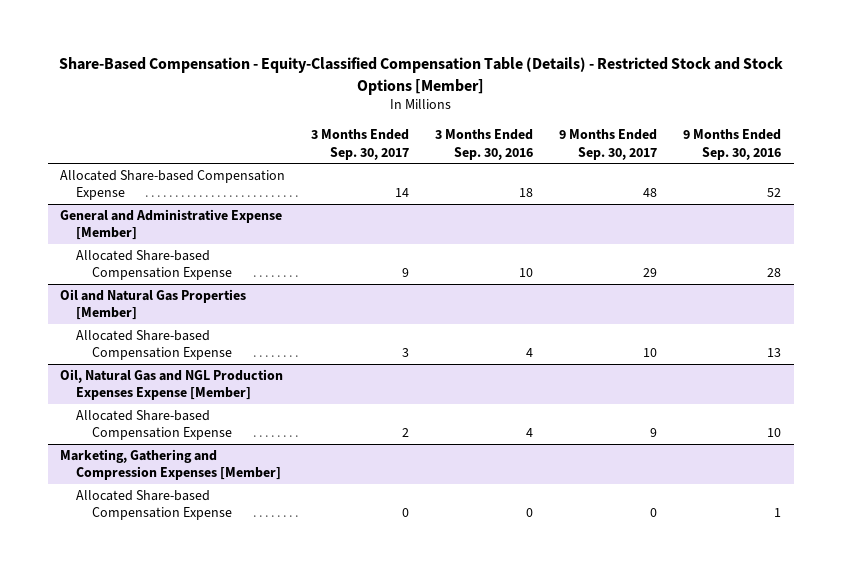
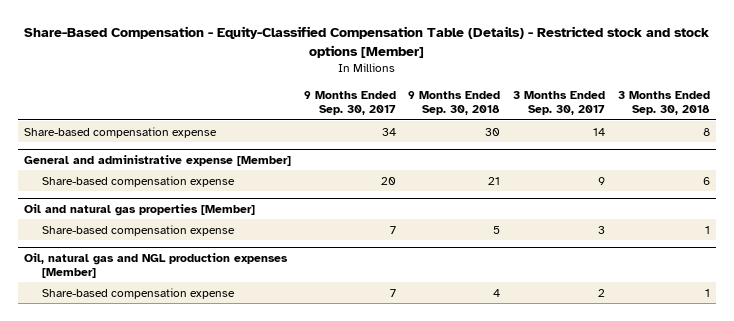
[58,57,783,95] Share-Based Compensation - Equity-Classified Compensation Table (Details) - Restricted Stock and Stock Options [Member] -> [23,25,709,58] Share-Based Compensation - Equity-Classified Compensation Table (Details) - Restricted stock and stock options [Member]
[435,128,534,160] 3 Months Ended Sep. 30, 2016 -> none
[682,128,781,160] 9 Months Ended Sep. 30, 2016 -> none
none -> [408,91,501,116] 9 Months Ended Sep. 30, 2018
none -> [618,91,711,116] 3 Months Ended Sep. 30, 2018
[60,448,282,481] Marketing, Gathering and Compression Expenses [Member] -> none
[76,489,233,521] Allocated Share-based Compensation Expense -> none
[60,169,286,201] Allocated Share-based Compensation Expense -> [23,126,217,138] Share-based compensation expense
[642,188,657,198] 48 -> [381,127,396,136] 34
[60,208,283,241] General and Administrative Expense [Member] -> [23,154,291,166] General and administrative expense [Member]
[76,249,233,281] Allocated Share-based Compensation Expense -> [41,175,235,187] Share-based compensation expense
[642,268,657,278] 29 -> [380,176,396,185] 20
[60,288,247,321] Oil and Natural Gas Properties [Member] -> [23,203,255,216] Oil and natural gas properties [Member]
[76,329,233,361] Allocated Share-based Compensation Expense -> [41,224,235,236] Share-based compensation expense
[642,348,657,358] 10 -> [389,225,396,234] 7
[60,368,284,401] Oil, Natural Gas and NGL Production Expenses Expense [Member] -> [23,252,288,279] Oil, natural gas and NGL production expenses [Member]
[76,409,233,441] Allocated Share-based Compensation Expense -> [41,287,235,299] Share-based compensation expense
[649,428,657,438] 9 -> [389,288,396,297] 7

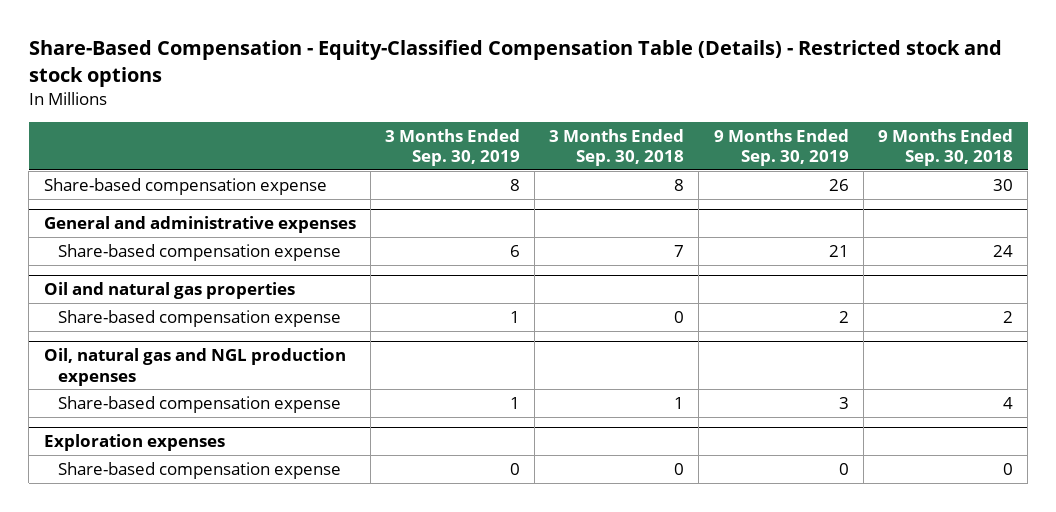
[23,25,709,58] Share-Based Compensation - Equity-Classified Compensation Table (Details) - Restricted stock and stock options [Member] -> [28,40,1002,87] Share-Based Compensation - Equity-Classified Compensation Table (Details) - Restricted stock and stock options
[303,91,396,116] 9 Months Ended Sep. 30, 2017 -> none
[513,91,606,116] 3 Months Ended Sep. 30, 2017 -> none
none -> [384,128,520,167] 3 Months Ended Sep. 30, 2019
none -> [713,128,849,167] 9 Months Ended Sep. 30, 2019
[23,154,291,166] General and administrative expense [Member] -> [43,216,356,234] General and administrative expenses
[488,176,501,185] 21 -> [992,244,1013,257] 24
[703,176,711,185] 6 -> [674,244,685,257] 7
[23,203,255,216] Oil and natural gas properties [Member] -> [43,282,295,300] Oil and natural gas properties
[493,225,501,234] 5 -> [1002,310,1013,323] 2
[705,225,711,234] 1 -> [674,310,685,323] 0
[23,252,288,279] Oil, natural gas and NGL production expenses [Member] -> [43,348,346,386] Oil, natural gas and NGL production expenses
none -> [43,434,225,452] Exploration expenses
none -> [58,461,342,479] Share-based compensation expense

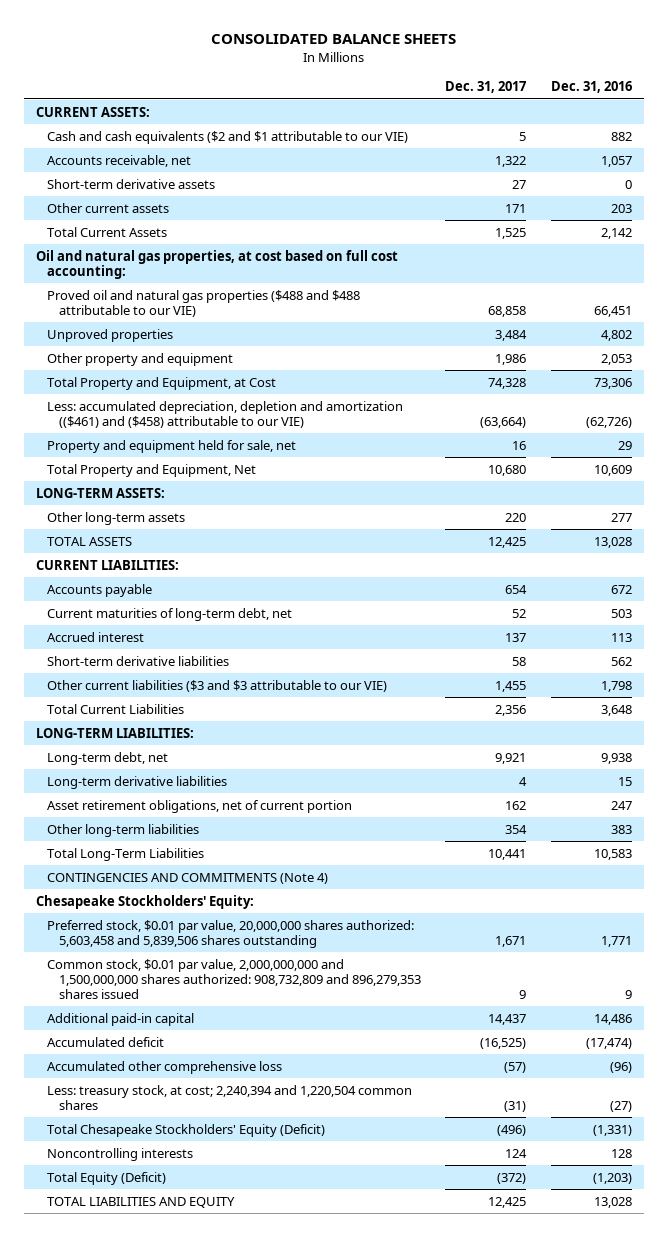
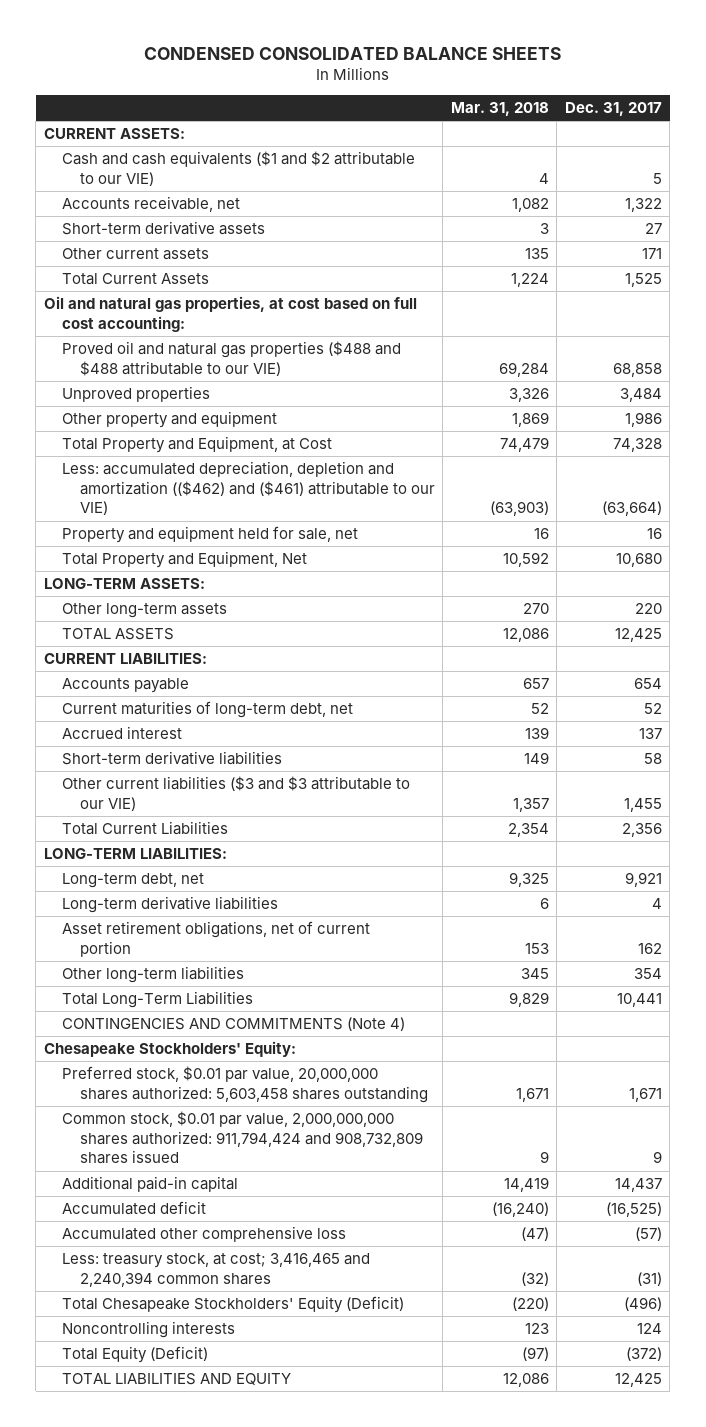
[210,33,456,44] CONSOLIDATED BALANCE SHEETS -> [143,46,561,60] CONDENSED CONSOLIDATED BALANCE SHEETS
[550,81,632,94] Dec. 31, 2016 -> none
none -> [450,102,549,117] Mar. 31, 2018
[47,130,409,144] Cash and cash equivalents ($2 and $1 attributable to our VIE) -> [61,151,415,186] Cash and cash equivalents ($1 and $2 attributable to our VIE)
[47,400,404,428] Less: accumulated depreciation, depletion and amortization (($461) and ($458) attributable to our VIE) -> [61,461,435,516] Less: accumulated depreciation, depletion and amortization (($462) and ($461) attributable to our VIE)
[47,919,415,948] Preferred stock, $0.01 par value, 20,000,000 shares authorized: 5,603,458 and 5,839,506 shares outstanding -> [61,1066,428,1103] Preferred stock, $0.01 par value, 20,000,000 shares authorized: 5,603,458 shares outstanding
[47,958,421,999] Common stock, $0.01 par value, 2,000,000,000 and 1,500,000,000 shares authorized: 908,732,809 and 896,279,353 shares issued -> [61,1111,423,1165] Common stock, $0.01 par value, 2,000,000,000 shares authorized: 911,794,424 and 908,732,809 shares issued
[47,1084,413,1110] Less: treasury stock, at cost; 2,240,394 and 1,220,504 common shares -> [61,1253,370,1287] Less: treasury stock, at cost; 3,416,465 and 2,240,394 common shares

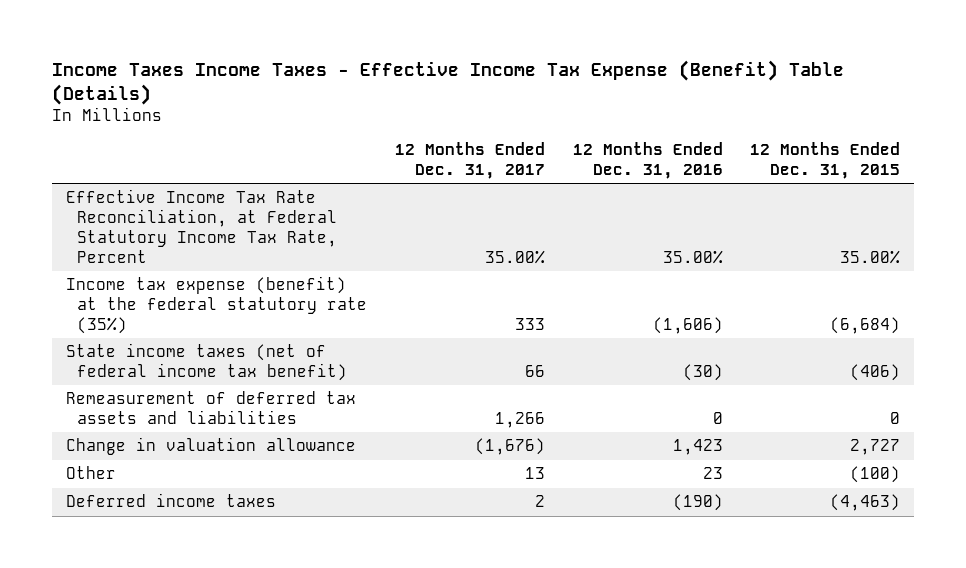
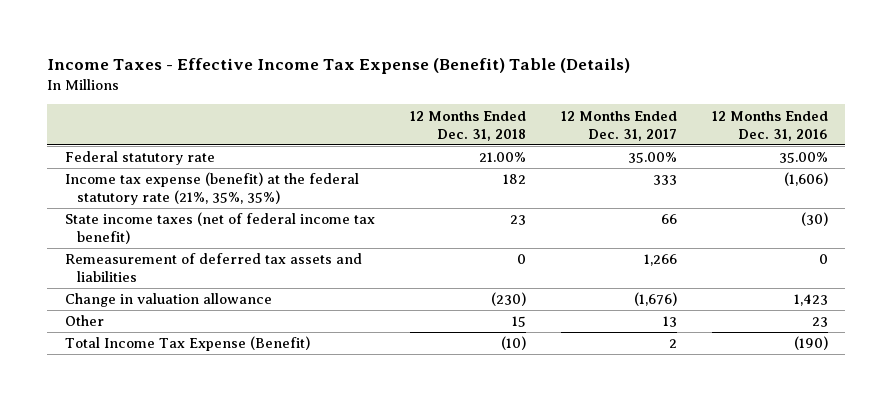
[51,59,844,105] Income Taxes Income Taxes - Effective Income Tax Expense (Benefit) Table (Details) -> [47,58,631,75] Income Taxes - Effective Income Tax Expense (Benefit) Table (Details)
[750,142,901,180] 12 Months Ended Dec. 31, 2015 -> none
none -> [409,110,526,141] 12 Months Ended Dec. 31, 2018
[65,189,338,263] Effective Income Tax Rate Reconciliation, at Federal Statutory Income Tax Rate, Percent -> [64,151,215,166] Federal statutory rate
[65,276,368,334] Income tax expense (benefit) at the federal statutory rate (35%) -> [64,172,359,206] Income tax expense (benefit) at the federal statutory rate (21%, 35%, 35%)
[65,493,276,508] Deferred income taxes -> [64,336,310,352] Total Income Tax Expense (Benefit)

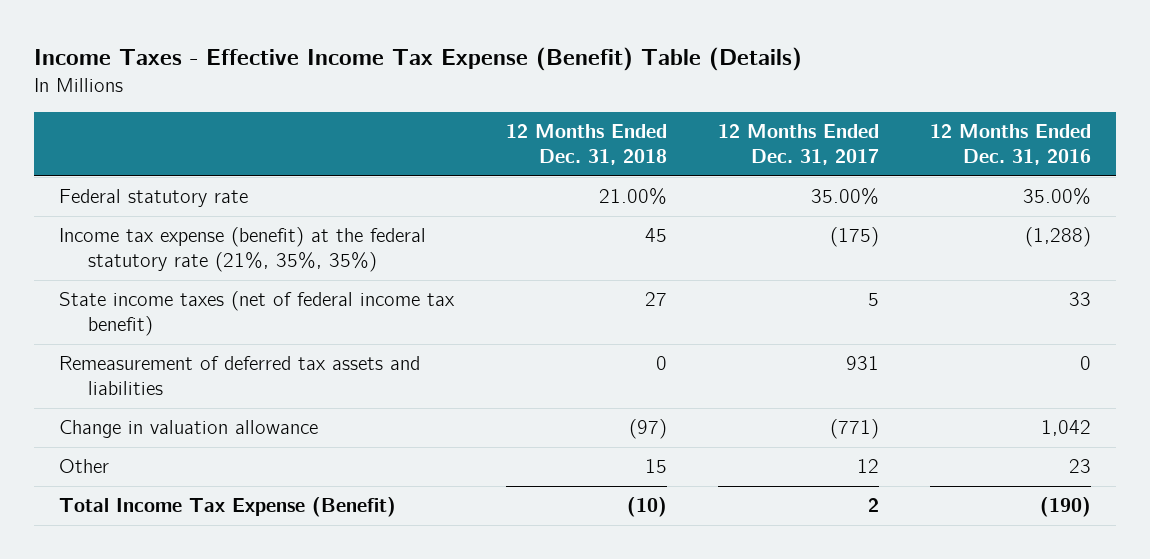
[502,174,526,185] 182 -> [644,228,667,243] 45
[652,175,677,186] 333 -> [829,227,879,248] (175)
[783,172,828,187] (1,606) -> [1024,227,1091,248] (1,288)
[509,215,526,226] 23 -> [644,292,667,307] 27
[660,214,677,225] 66 -> [867,293,879,307] 5
[800,212,828,227] (30) -> [1068,292,1091,307] 33
[643,254,677,267] 1,266 -> [845,356,879,371] 931
[490,292,526,307] (230) -> [628,419,667,440] (97)
[633,292,677,307] (1,676) -> [829,419,879,440] (771)
[793,294,828,307] 1,423 -> [1040,420,1091,437] 1,042
[662,316,677,328] 13 -> [856,459,879,474] 12

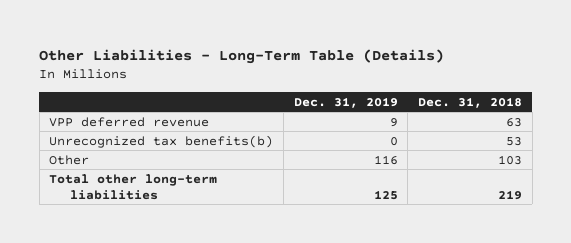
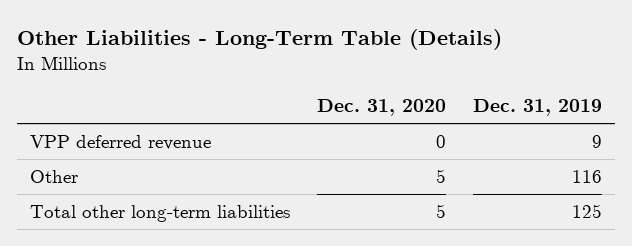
[417,96,522,108] Dec. 31, 2018 -> none
none -> [316,99,446,117] Dec. 31, 2020
[49,134,274,148] Unrecognized tax benefits(b) -> none

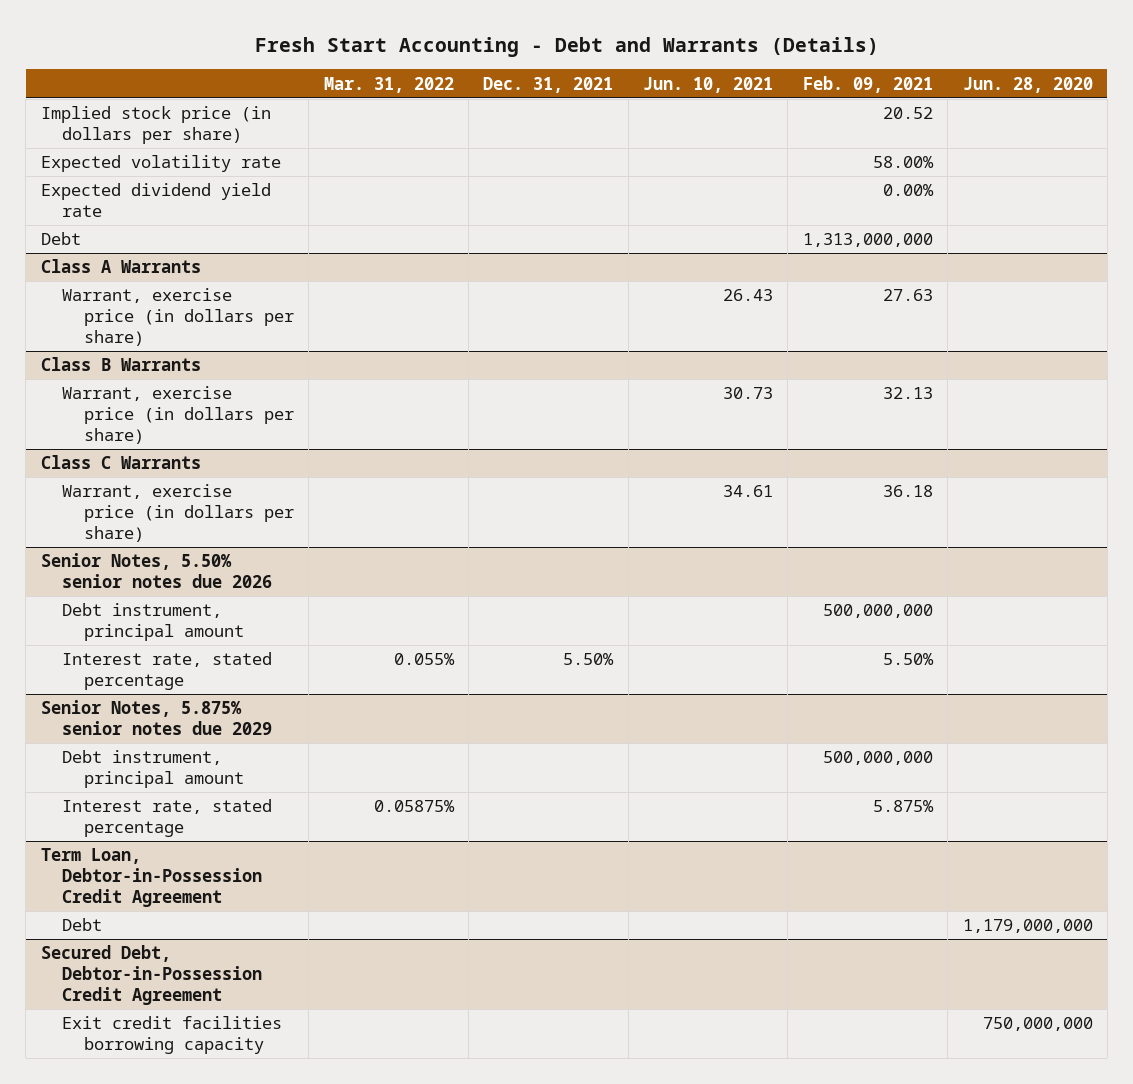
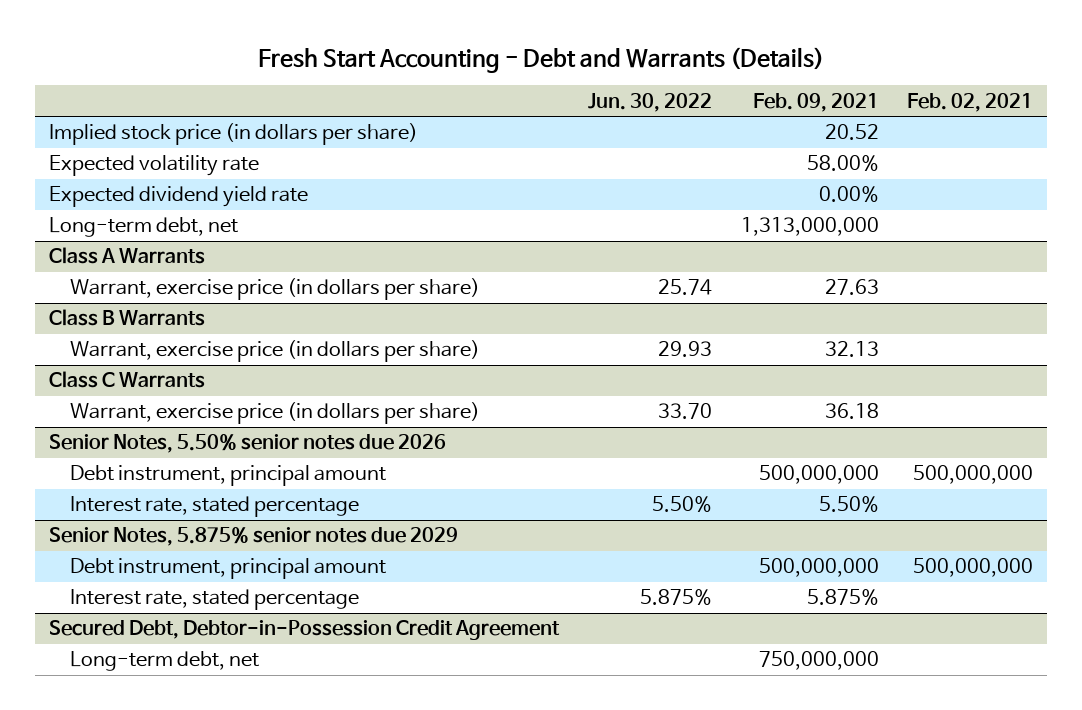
[323,76,454,93] Mar. 31, 2022 -> none
[483,76,614,93] Dec. 31, 2021 -> none
[643,76,774,93] Jun. 10, 2021 -> none
[962,76,1093,93] Jun. 28, 2020 -> none
none -> [587,92,712,112] Jun. 30, 2022
none -> [907,92,1034,112] Feb. 02, 2021
[40,232,81,246] Debt -> [49,217,239,238] Long-term debt, net
[40,848,263,907] Term Loan, Debtor-in-Possession Credit Agreement -> none
[62,918,103,932] Debt -> none
[62,1016,283,1054] Exit credit facilities borrowing capacity -> none
none -> [70,651,260,672] Long-term debt, net

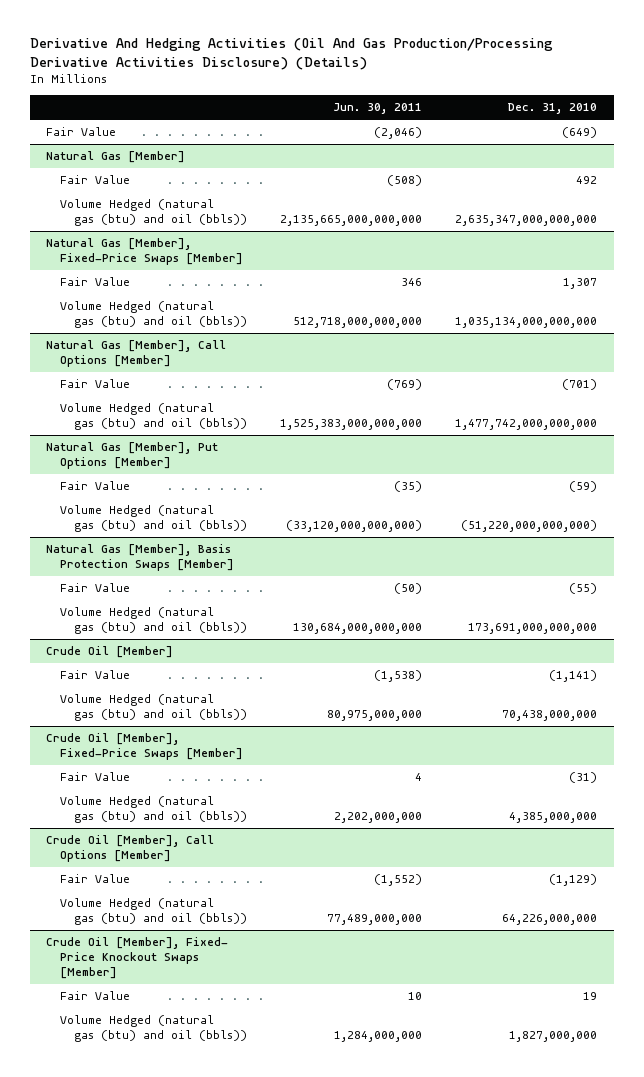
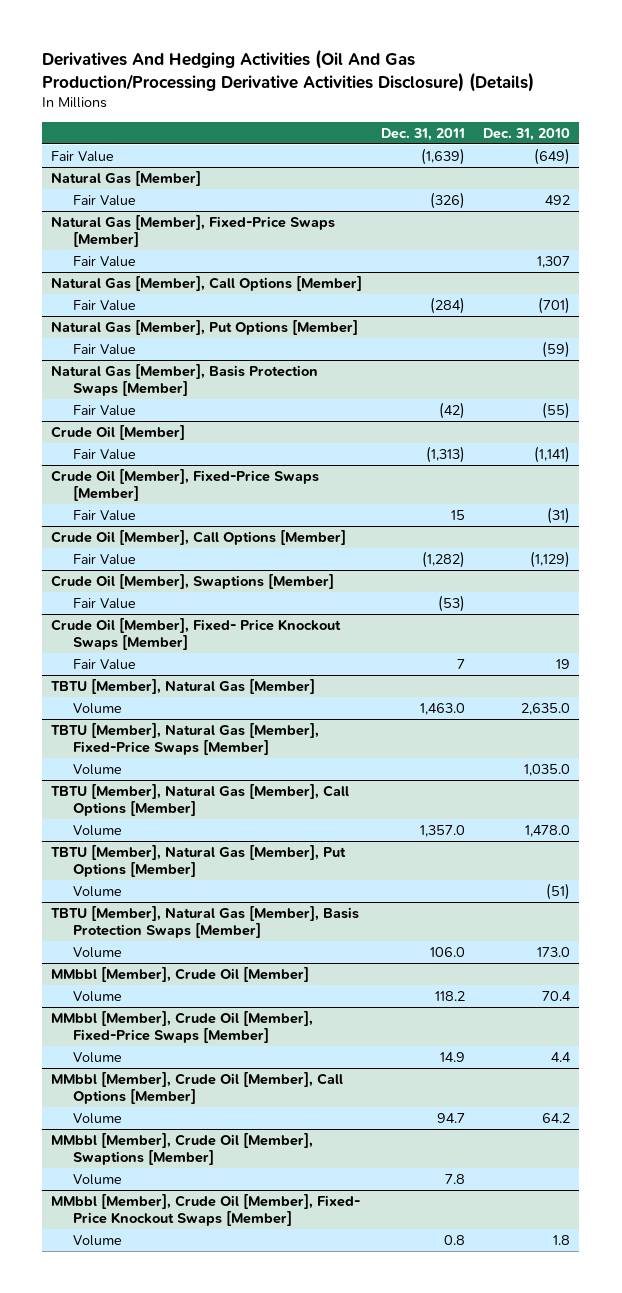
[29,38,553,71] Derivative And Hedging Activities (Oil And Gas Production/Processing Derivative Activities Disclosure) (Details) -> [42,48,535,92] Derivatives And Hedging Activities (Oil And Gas Production/Processing Derivative Activities Disclosure) (Details)
[333,103,423,115] Jun. 30, 2011 -> none
none -> [380,127,465,141] Dec. 31, 2011
[60,199,248,227] Volume Hedged (natural gas (btu) and oil (bbls)) -> none
[60,301,248,329] Volume Hedged (natural gas (btu) and oil (bbls)) -> none
[60,403,248,431] Volume Hedged (natural gas (btu) and oil (bbls)) -> none
[60,505,248,533] Volume Hedged (natural gas (btu) and oil (bbls)) -> none
[60,607,248,635] Volume Hedged (natural gas (btu) and oil (bbls)) -> none
[60,694,248,722] Volume Hedged (natural gas (btu) and oil (bbls)) -> none
[60,796,248,824] Volume Hedged (natural gas (btu) and oil (bbls)) -> none
[60,898,248,926] Volume Hedged (natural gas (btu) and oil (bbls)) -> none
none -> [51,573,335,589] Crude Oil [Member], Swaptions [Member]
none -> [73,597,137,609] Fair Value
[60,1015,248,1043] Volume Hedged (natural gas (btu) and oil (bbls)) -> none
none -> [51,678,316,694] TBTU [Member], Natural Gas [Member]
none -> [73,702,123,714] Volume
none -> [51,722,320,756] TBTU [Member], Natural Gas [Member], Fixed-Price Swaps [Member]
none -> [73,763,123,775] Volume
none -> [51,783,350,817] TBTU [Member], Natural Gas [Member], Call Options [Member]
none -> [73,824,123,836] Volume
none -> [51,844,347,878] TBTU [Member], Natural Gas [Member], Put Options [Member]
none -> [73,885,123,897] Volume
none -> [51,905,360,939] TBTU [Member], Natural Gas [Member], Basis Protection Swaps [Member]
none -> [73,946,123,958] Volume
none -> [51,966,310,982] MMbbl [Member], Crude Oil [Member]
none -> [73,990,123,1002] Volume
none -> [51,1010,314,1044] MMbbl [Member], Crude Oil [Member], Fixed-Price Swaps [Member]
none -> [73,1051,123,1063] Volume
none -> [51,1071,344,1105] MMbbl [Member], Crude Oil [Member], Call Options [Member]
none -> [73,1112,123,1124] Volume
none -> [51,1132,314,1166] MMbbl [Member], Crude Oil [Member], Swaptions [Member]
none -> [73,1173,123,1185] Volume
none -> [51,1193,361,1227] MMbbl [Member], Crude Oil [Member], Fixed- Price Knockout Swaps [Member]
none -> [73,1234,123,1246] Volume

